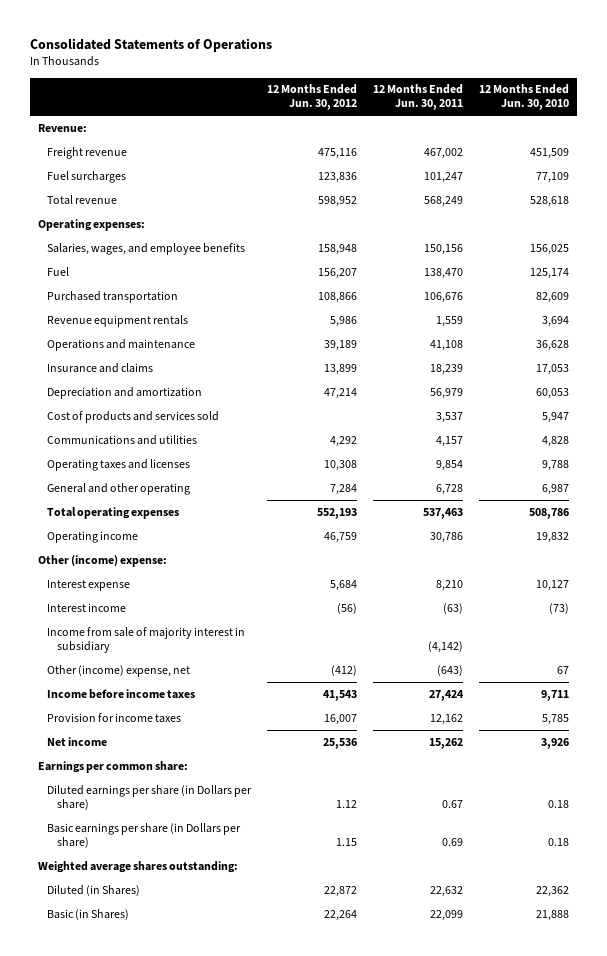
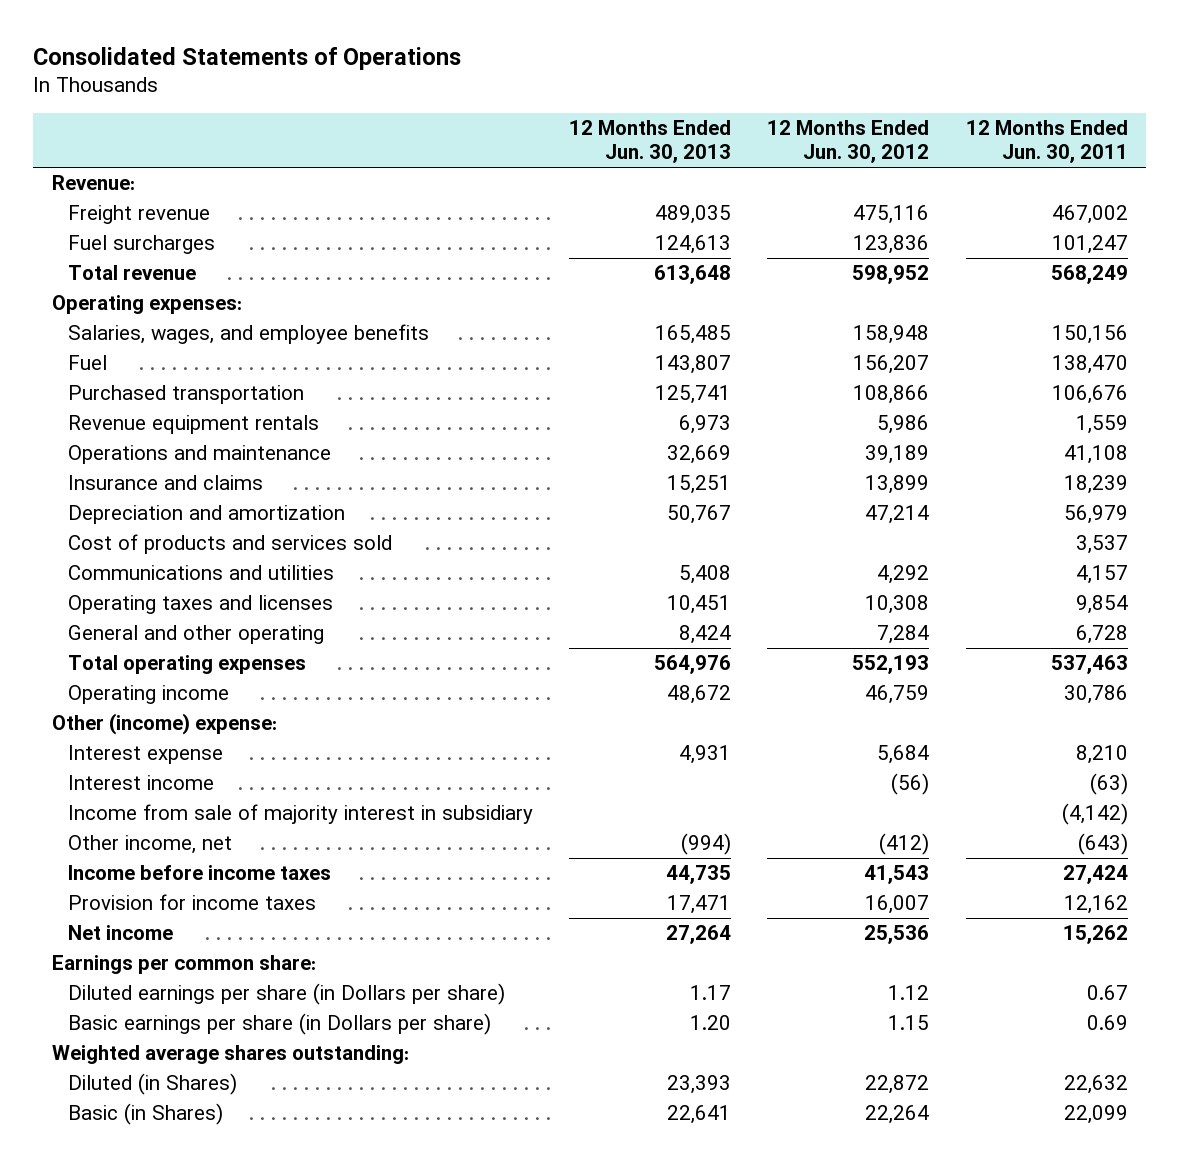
[479,84,570,111] 12 Months Ended Jun. 30, 2010 -> none
none -> [569,119,732,164] 12 Months Ended Jun. 30, 2013
[47,664,191,677] Other (income) expense, net -> [67,835,232,855] Other income, net

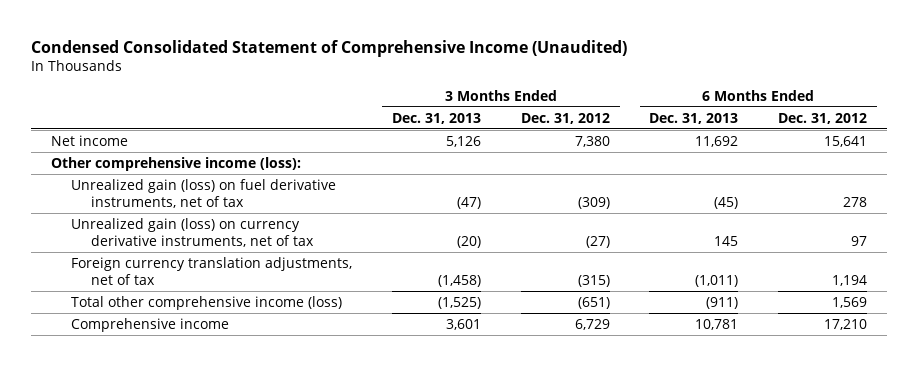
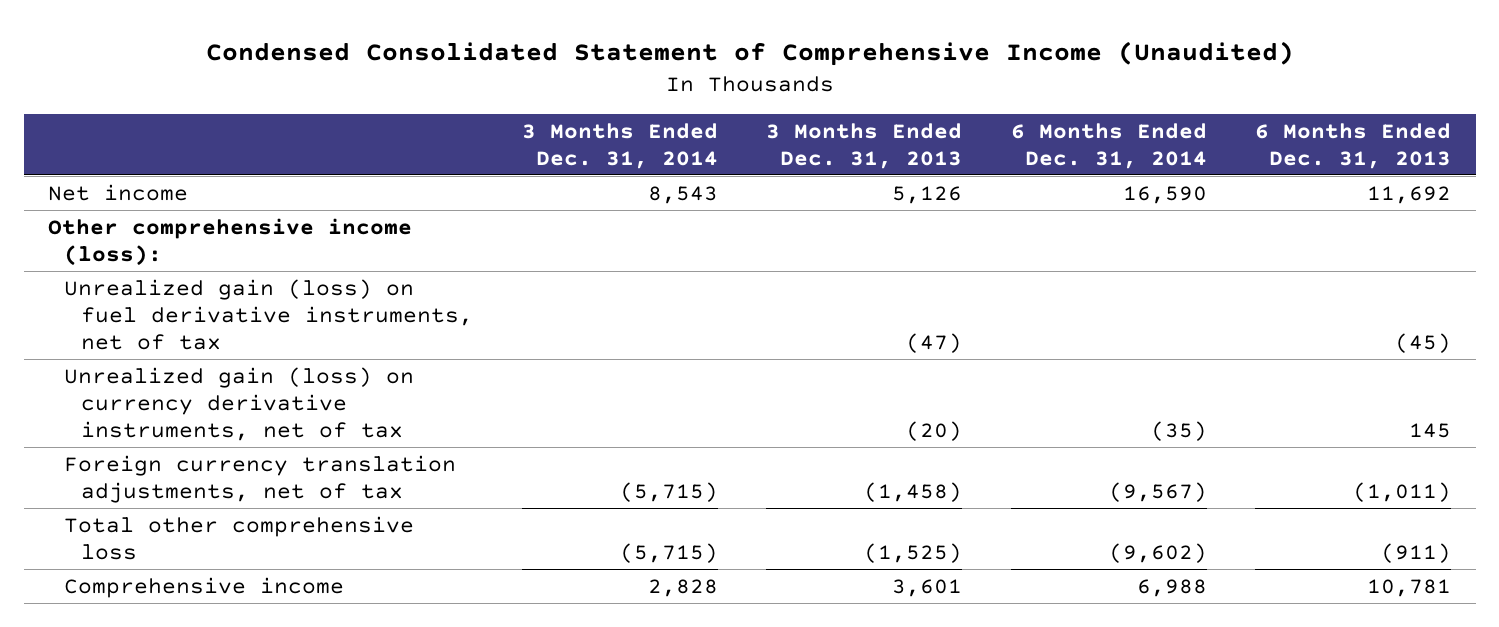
[520,112,610,124] Dec. 31, 2012 -> none
[778,112,868,124] Dec. 31, 2012 -> none
none -> [521,122,718,169] 3 Months Ended Dec. 31, 2014
none -> [1010,122,1207,169] 6 Months Ended Dec. 31, 2014
[71,295,343,310] Total other comprehensive income (loss) -> [64,515,415,560] Total other comprehensive loss

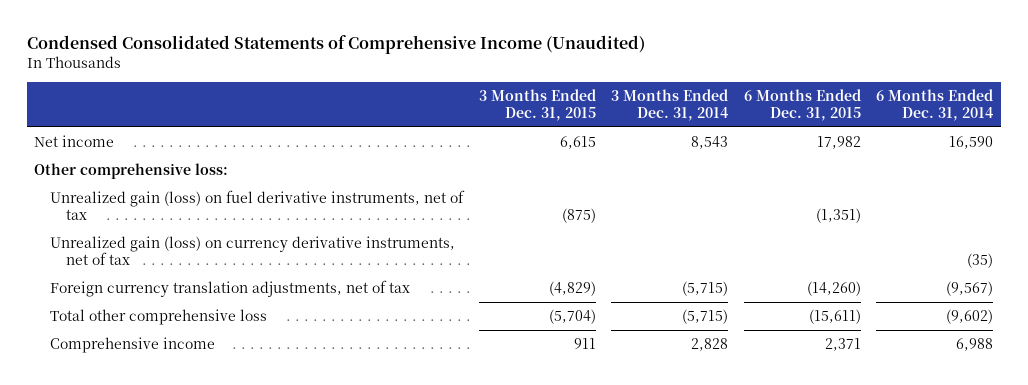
[205,40,1294,66] Condensed Consolidated Statement of Comprehensive Income (Unaudited) -> [26,34,645,54] Condensed Consolidated Statements of Comprehensive Income (Unaudited)
[766,122,963,169] 3 Months Ended Dec. 31, 2013 -> none
[1255,122,1452,169] 6 Months Ended Dec. 31, 2013 -> none
none -> [478,88,596,122] 3 Months Ended Dec. 31, 2015
none -> [743,88,861,122] 6 Months Ended Dec. 31, 2015
[47,217,412,266] Other comprehensive income (loss): -> [34,162,229,179] Other comprehensive loss:

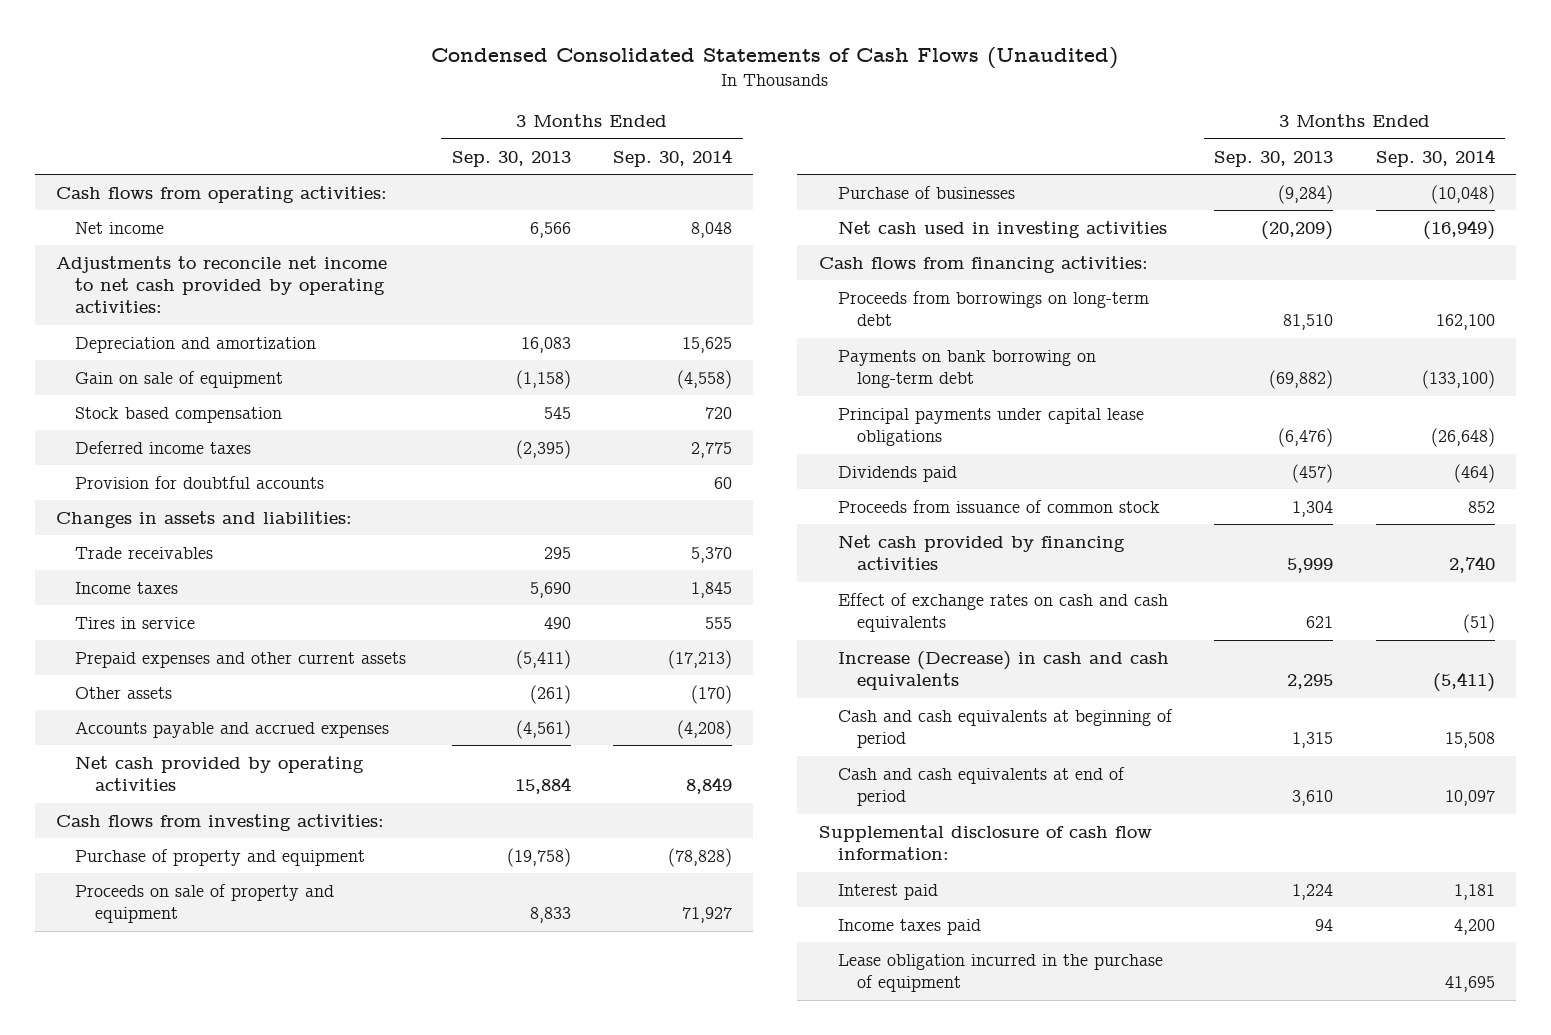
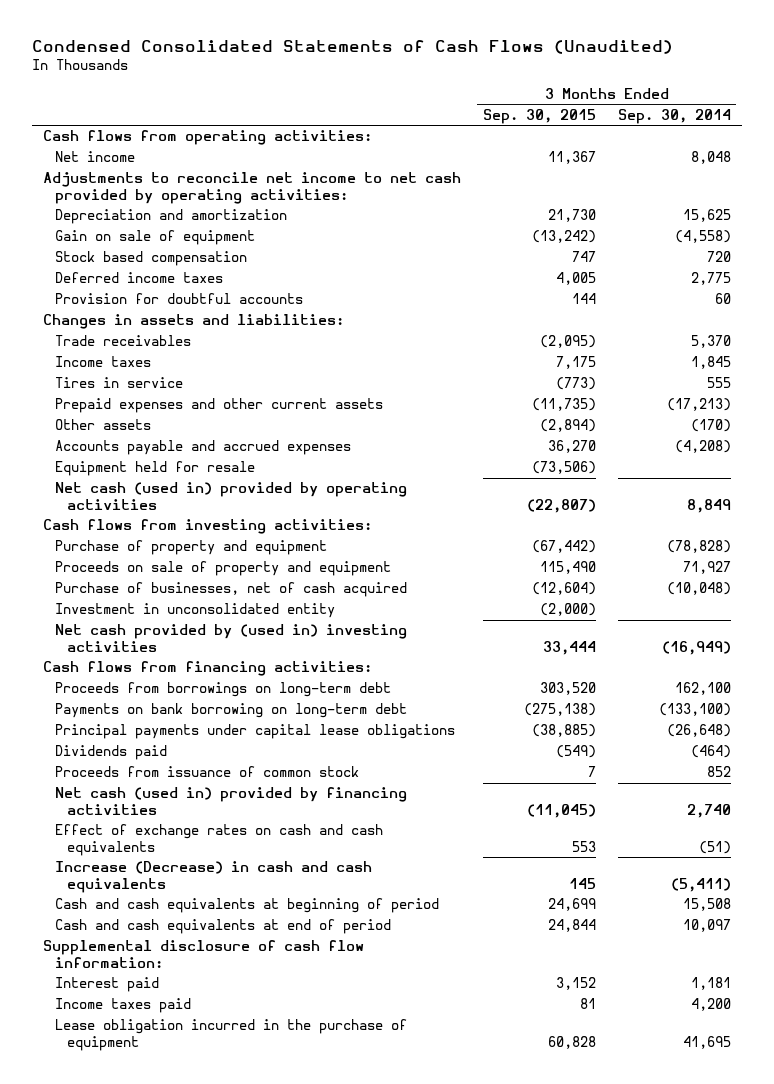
[451,150,571,167] Sep. 30, 2013 -> none
none -> [482,108,596,124] Sep. 30, 2015
none -> [54,461,255,477] Equipment held for resale
[75,755,365,792] Net cash provided by operating activities -> [54,482,407,510] Net cash (used in) provided by operating activities
[837,185,1015,199] Purchase of businesses -> [54,582,407,598] Purchase of businesses, net of cash acquired
none -> [54,603,335,619] Investment in unconsolidated entity
[837,220,1167,238] Net cash used in investing activities -> [54,624,407,652] Net cash provided by (used in) investing activities
[837,534,1125,571] Net cash provided by financing activities -> [54,787,407,815] Net cash (used in) provided by financing activities

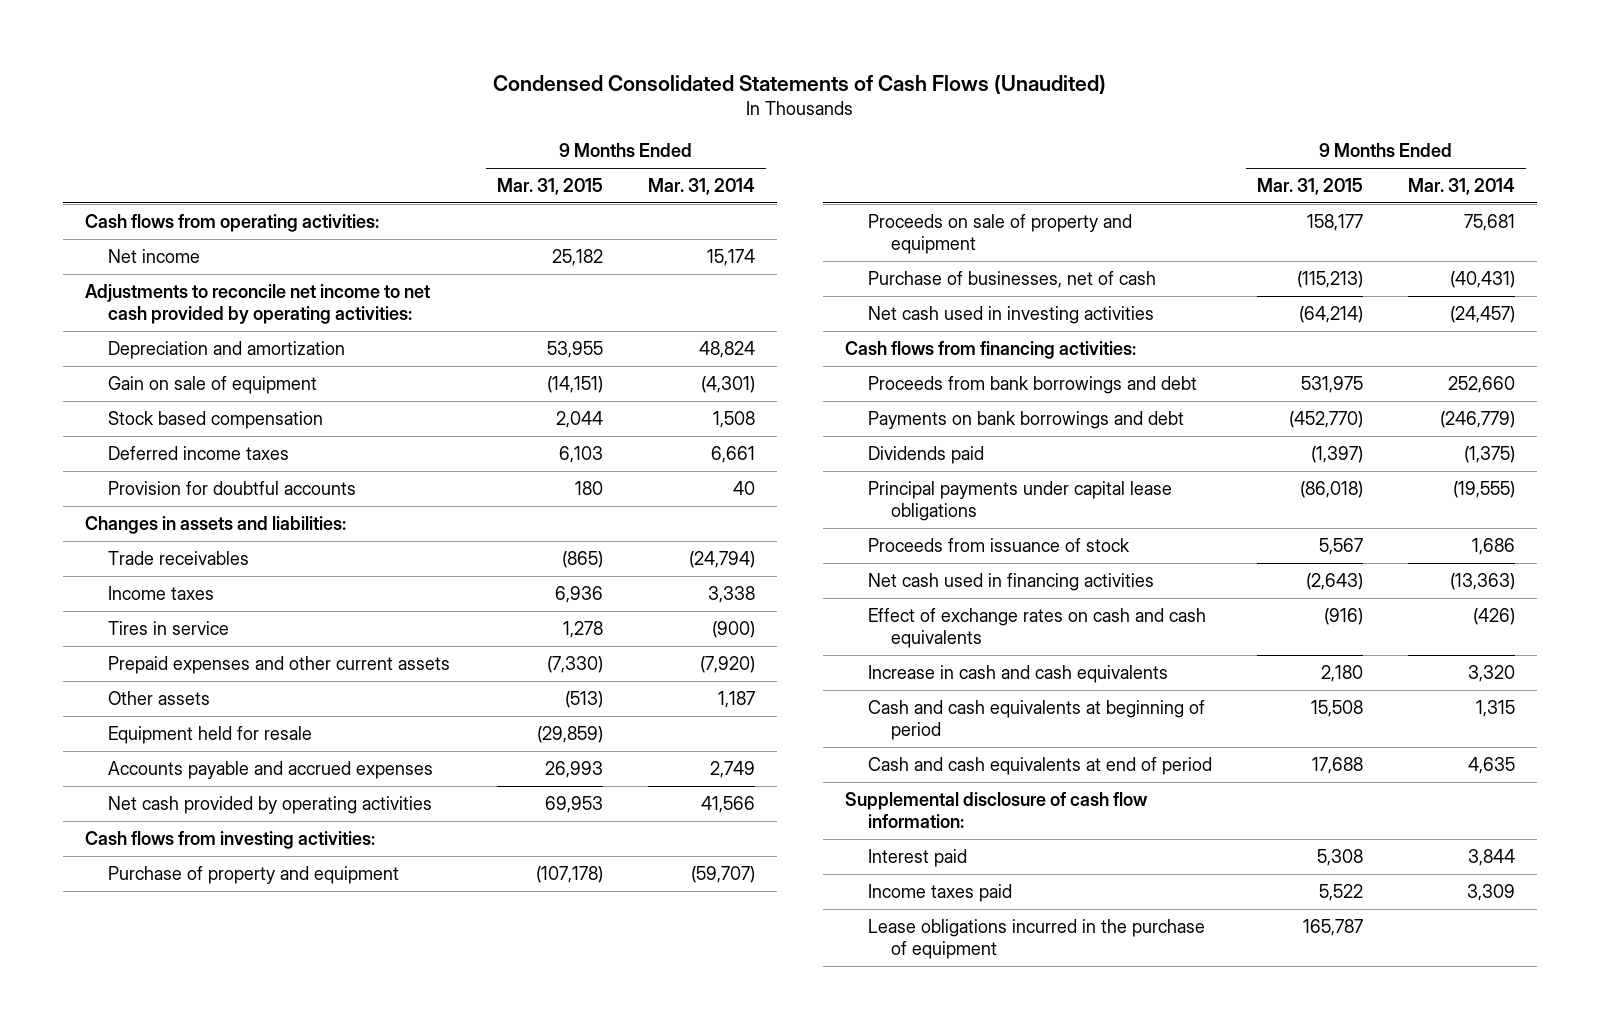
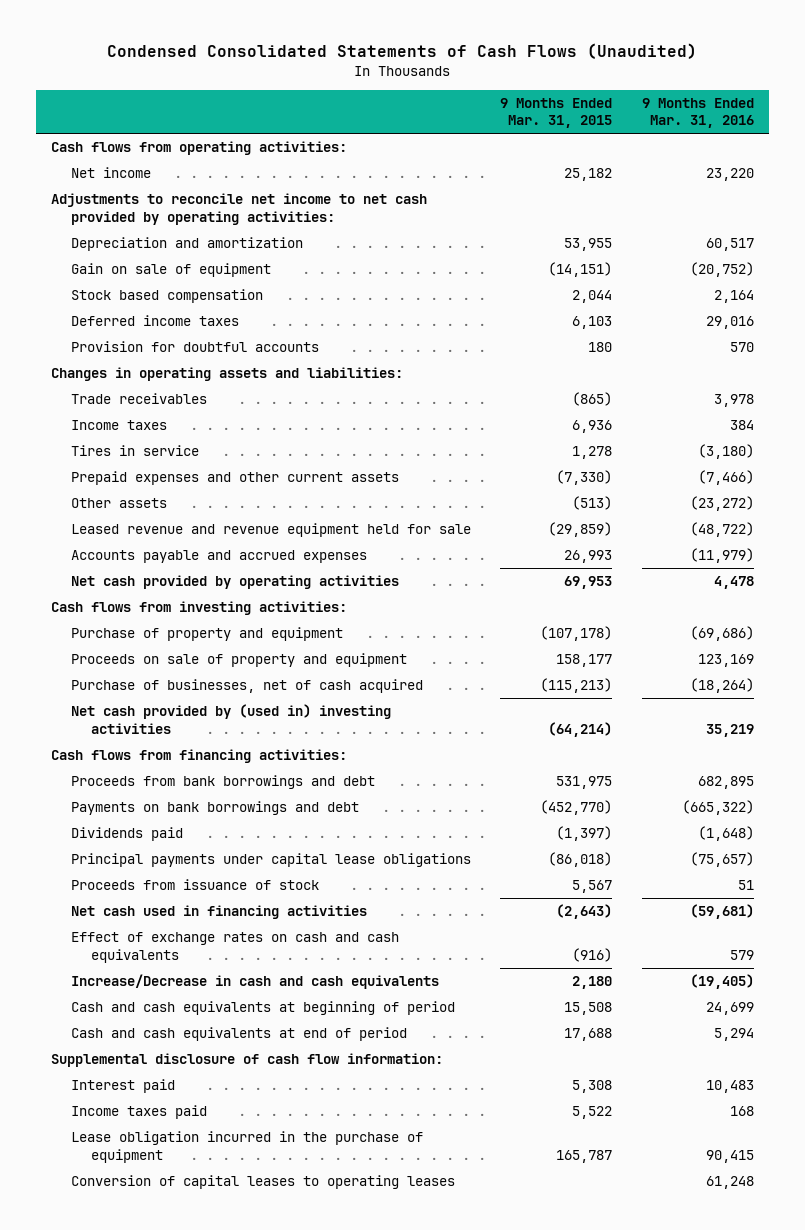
[647,178,755,196] Mar. 31, 2014 -> none
none -> [642,97,755,129] 9 Months Ended Mar. 31, 2016
[85,515,347,534] Changes in assets and liabilities: -> [50,367,403,382] Changes in operating assets and liabilities:
[108,725,313,744] Equipment held for resale -> [70,523,471,538] Leased revenue and revenue equipment held for sale
[868,270,1157,288] Purchase of businesses, net of cash -> [70,679,423,694] Purchase of businesses, net of cash acquired
[868,305,1155,324] Net cash used in investing activities -> [70,704,391,734] Net cash provided by (used in) investing activities
[868,664,1169,683] Increase in cash and cash equivalents -> [70,974,439,990] Increase/Decrease in cash and cash equivalents
[868,918,1206,959] Lease obligations incurred in the purchase of equipment -> [70,1131,423,1163] Lease obligation incurred in the purchase of equipment
none -> [70,1175,455,1190] Conversion of capital leases to operating leases

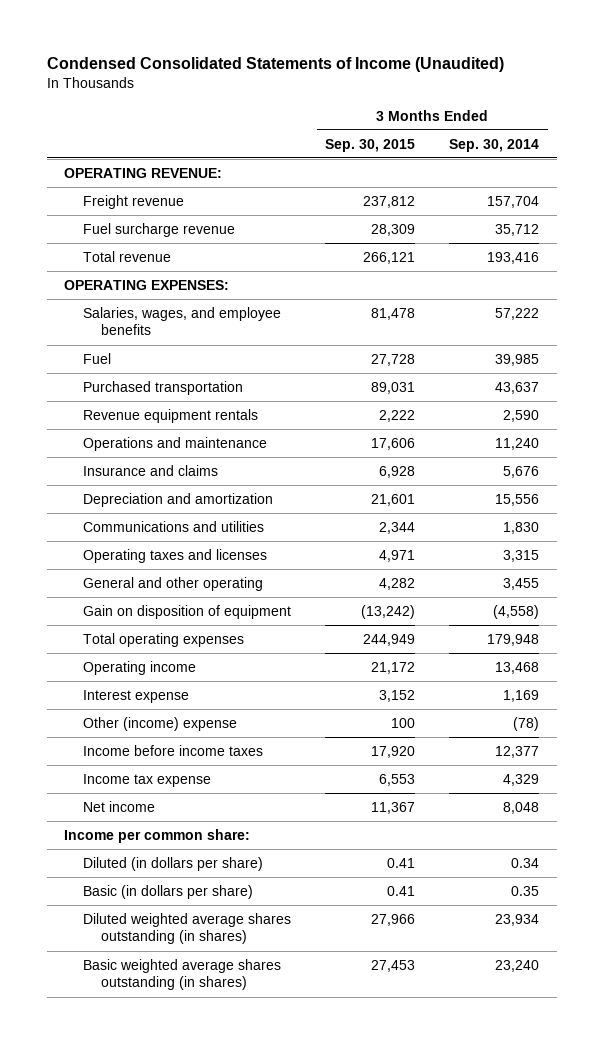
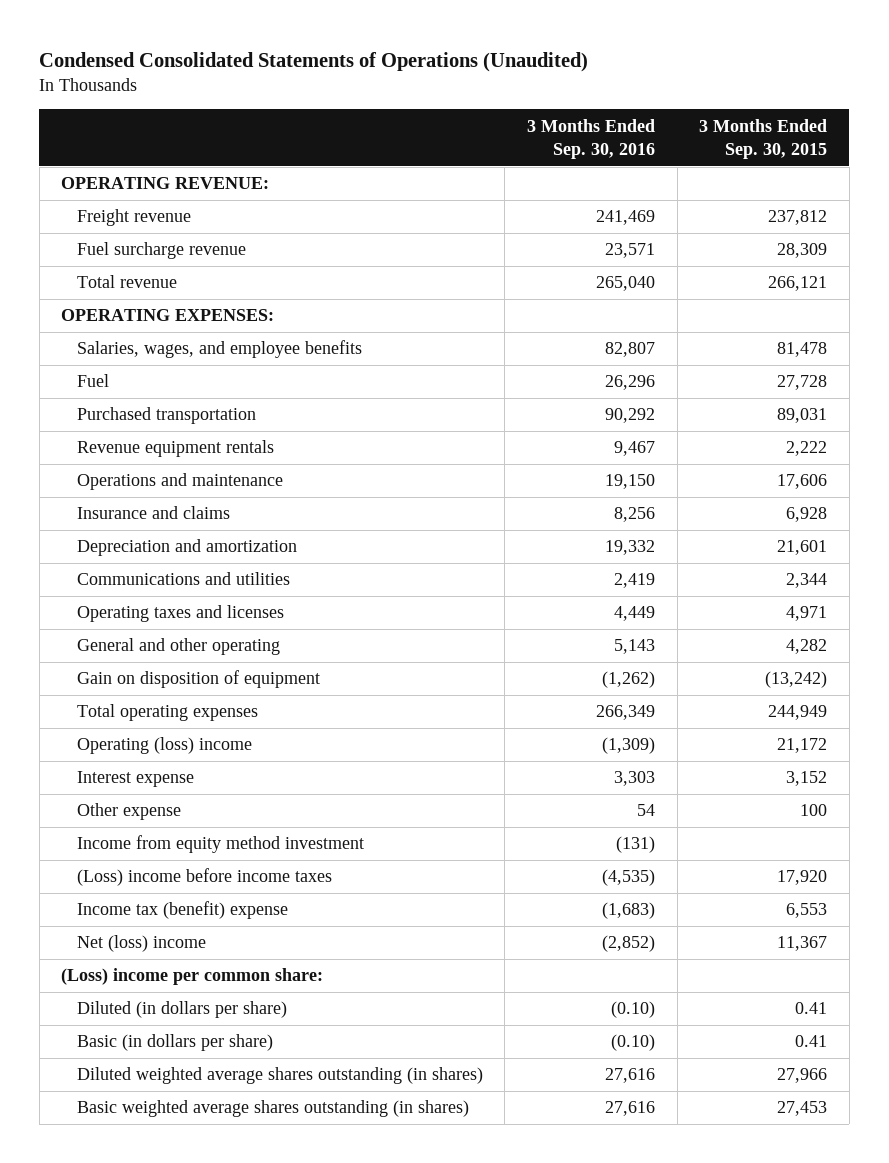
[47,56,505,72] Condensed Consolidated Statements of Income (Unaudited) -> [39,52,589,73] Condensed Consolidated Statements of Operations (Unaudited)
[449,138,540,152] Sep. 30, 2014 -> none
none -> [526,118,655,159] 3 Months Ended Sep. 30, 2016
[82,660,196,675] Operating income -> [76,737,252,755] Operating (loss) income
[82,716,237,731] Other (income) expense -> [76,803,181,821] Other expense
none -> [76,835,364,854] Income from equity method investment
[82,744,263,756] Income before income taxes -> [76,868,332,887] (Loss) income before income taxes
[82,773,211,787] Income tax expense -> [76,901,288,920] Income tax (benefit) expense
[82,800,155,812] Net income -> [76,935,206,953] Net (loss) income
[64,828,251,843] Income per common share: -> [61,968,324,986] (Loss) income per common share:

